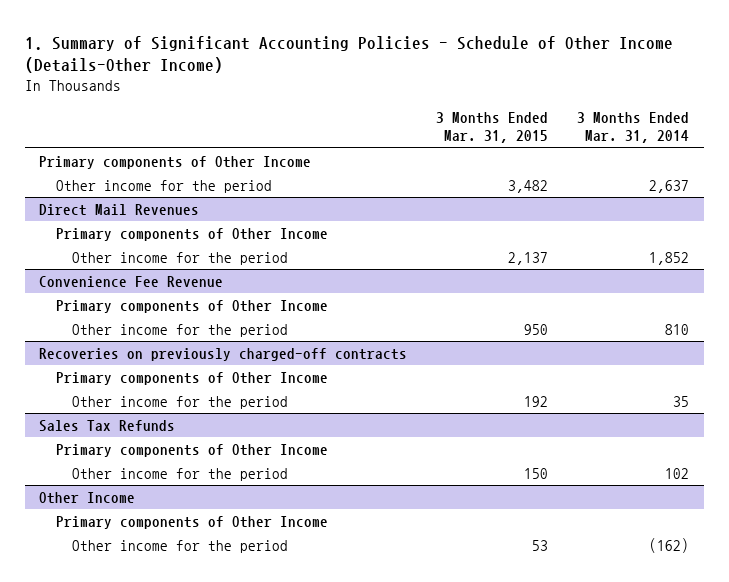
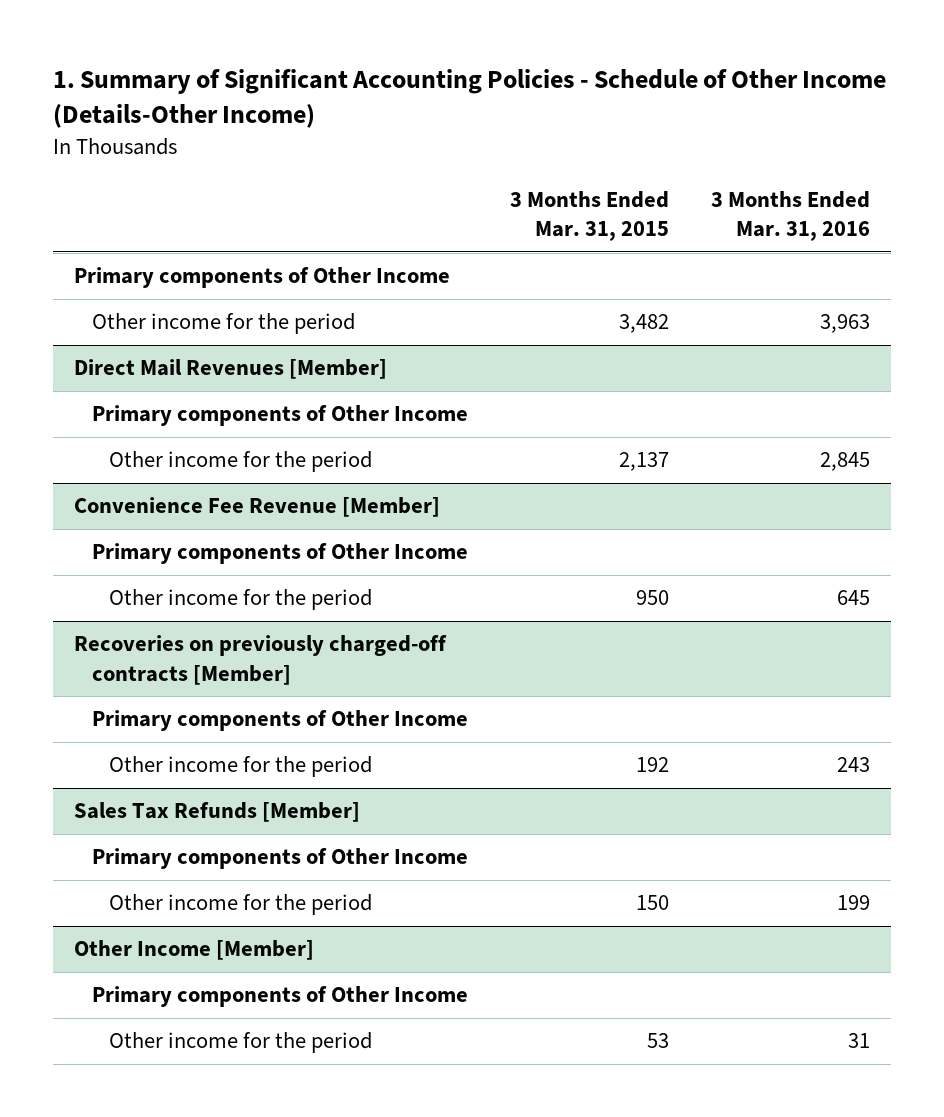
[577,111,690,144] 3 Months Ended Mar. 31, 2014 -> none
none -> [710,191,870,242] 3 Months Ended Mar. 31, 2016
[39,203,200,216] Direct Mail Revenues -> [74,359,388,380] Direct Mail Revenues [Member]
[39,275,224,287] Convenience Fee Revenue -> [74,497,441,518] Convenience Fee Revenue [Member]
[39,347,408,361] Recoveries on previously charged-off contracts -> [74,635,448,685] Recoveries on previously charged-off contracts [Member]
[39,419,176,432] Sales Tax Refunds -> [74,802,361,823] Sales Tax Refunds [Member]
[39,491,136,504] Other Income -> [74,940,315,961] Other Income [Member]

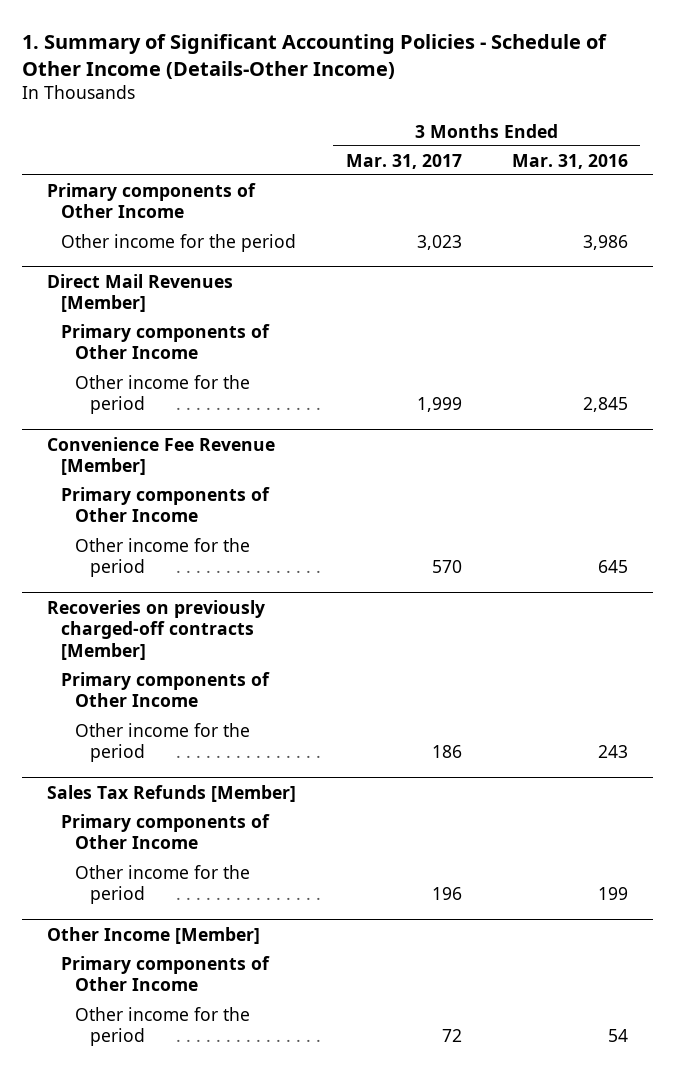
[509,191,669,242] 3 Months Ended Mar. 31, 2015 -> none
none -> [345,153,462,169] Mar. 31, 2017
[819,314,870,334] 3,963 -> [582,234,628,250] 3,986
[847,1033,870,1049] 31 -> [607,1029,628,1043] 54

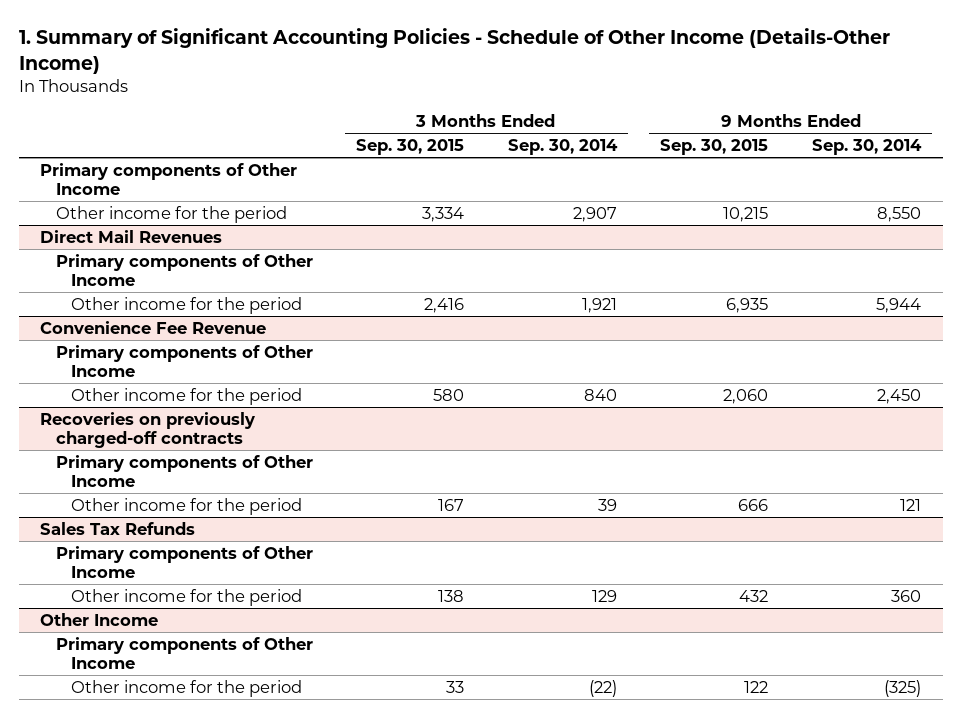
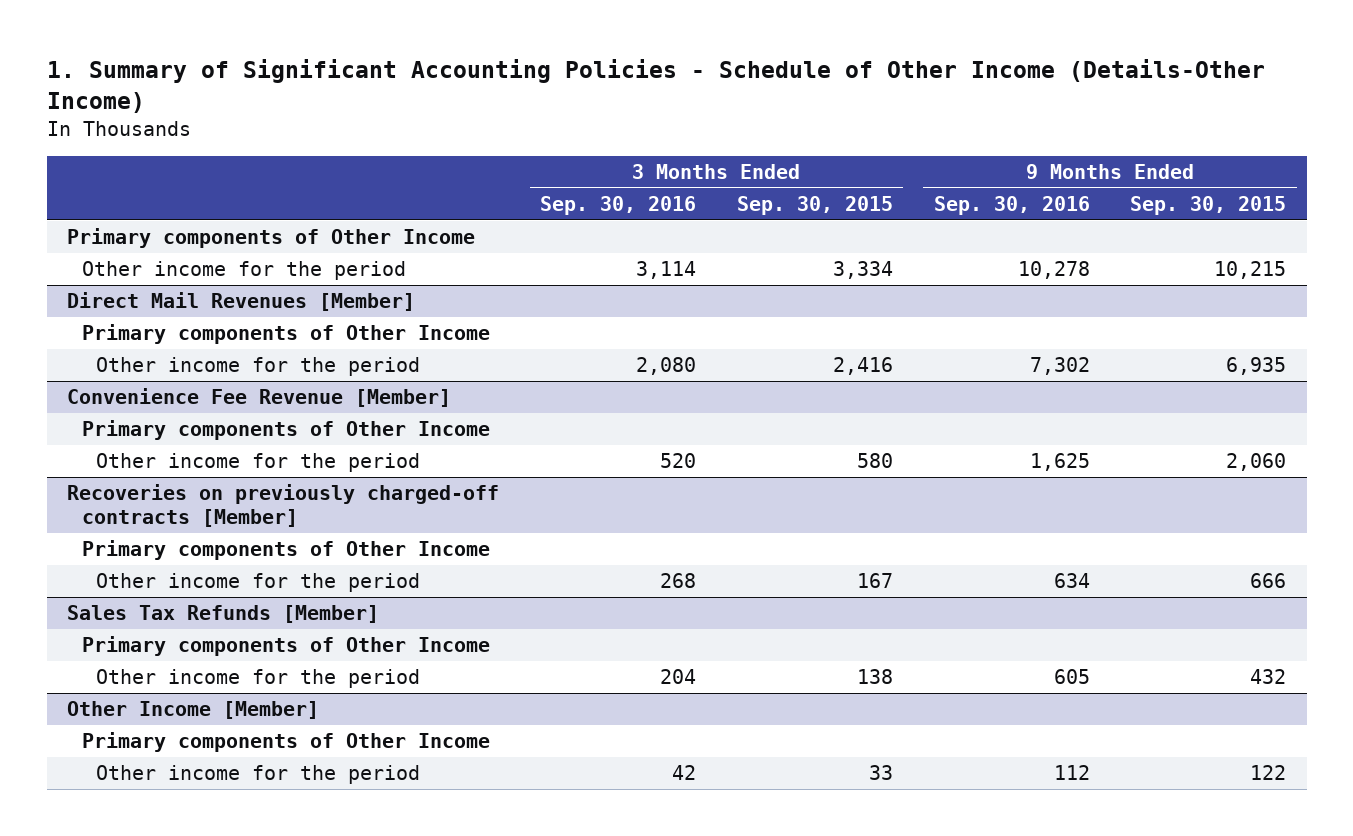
[507,138,618,155] Sep. 30, 2014 -> none
[812,138,923,155] Sep. 30, 2014 -> none
none -> [539,195,696,215] Sep. 30, 2016
none -> [933,195,1090,215] Sep. 30, 2016
[40,229,223,243] Direct Mail Revenues -> [67,292,416,312] Direct Mail Revenues [Member]
[40,320,267,334] Convenience Fee Revenue -> [67,388,452,408] Convenience Fee Revenue [Member]
[40,411,256,449] Recoveries on previously charged-off contracts -> [67,484,500,528] Recoveries on previously charged-off contracts [Member]
[40,521,196,535] Sales Tax Refunds -> [67,605,380,624] Sales Tax Refunds [Member]
[40,612,159,626] Other Income -> [67,701,320,720] Other Income [Member]

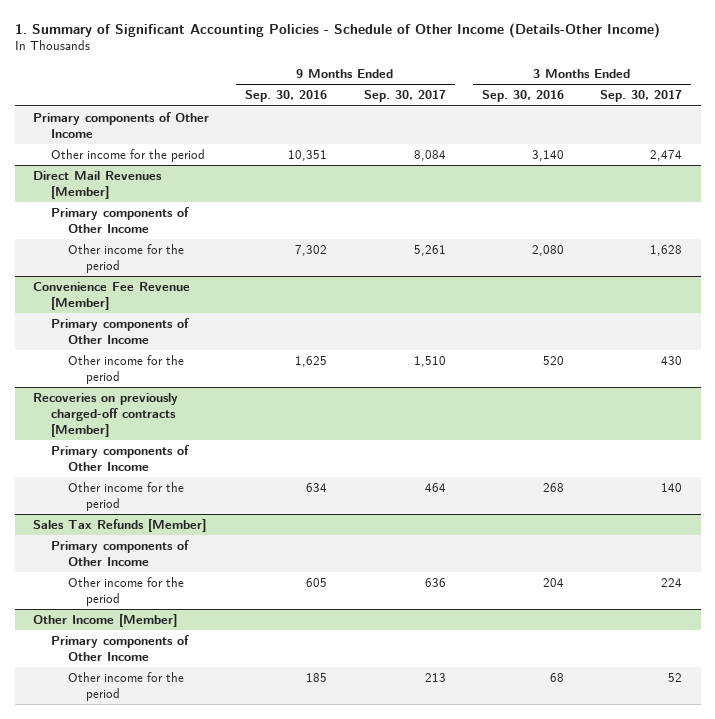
[736,195,893,215] Sep. 30, 2015 -> none
[1130,195,1287,215] Sep. 30, 2015 -> none
none -> [363,90,446,103] Sep. 30, 2017
none -> [600,90,683,103] Sep. 30, 2017
[635,261,696,280] 3,114 -> [531,150,564,162] 3,140
[1017,261,1090,280] 10,278 -> [288,150,328,162] 10,351
[671,765,696,781] 42 -> [549,673,564,683] 68
[1053,765,1090,781] 112 -> [306,673,328,683] 185

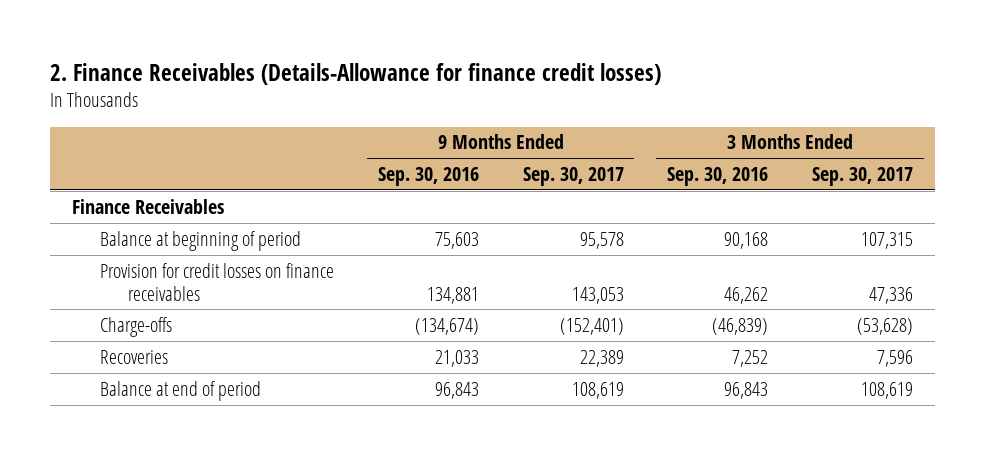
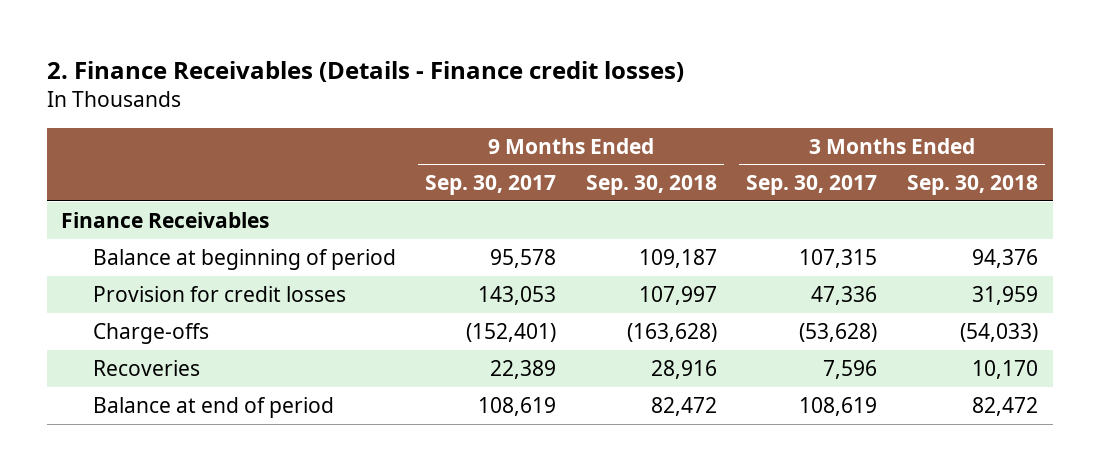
[50,62,662,85] 2. Finance Receivables (Details-Allowance for finance credit losses) -> [46,60,684,82] 2. Finance Receivables (Details - Finance credit losses)
[377,167,479,187] Sep. 30, 2016 -> none
[667,167,769,187] Sep. 30, 2016 -> none
none -> [585,175,717,196] Sep. 30, 2018
none -> [906,175,1038,196] Sep. 30, 2018
[100,262,335,301] Provision for credit losses on finance receivables -> [92,285,346,302] Provision for credit losses

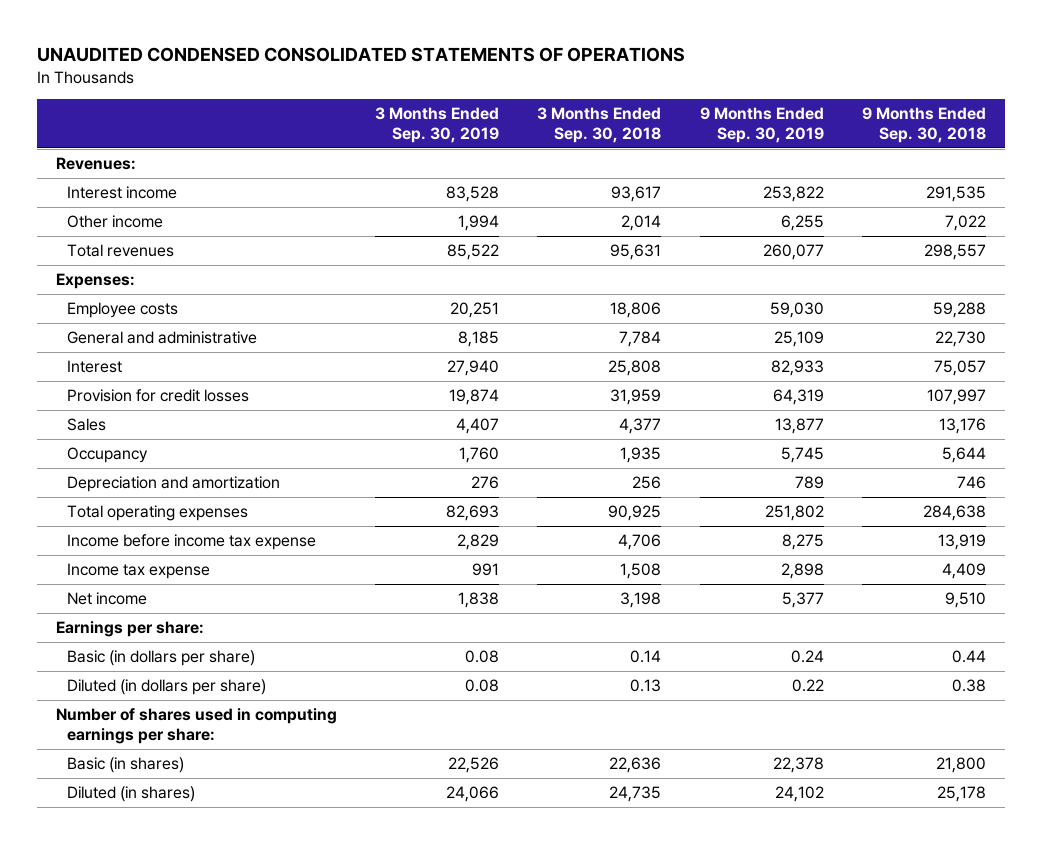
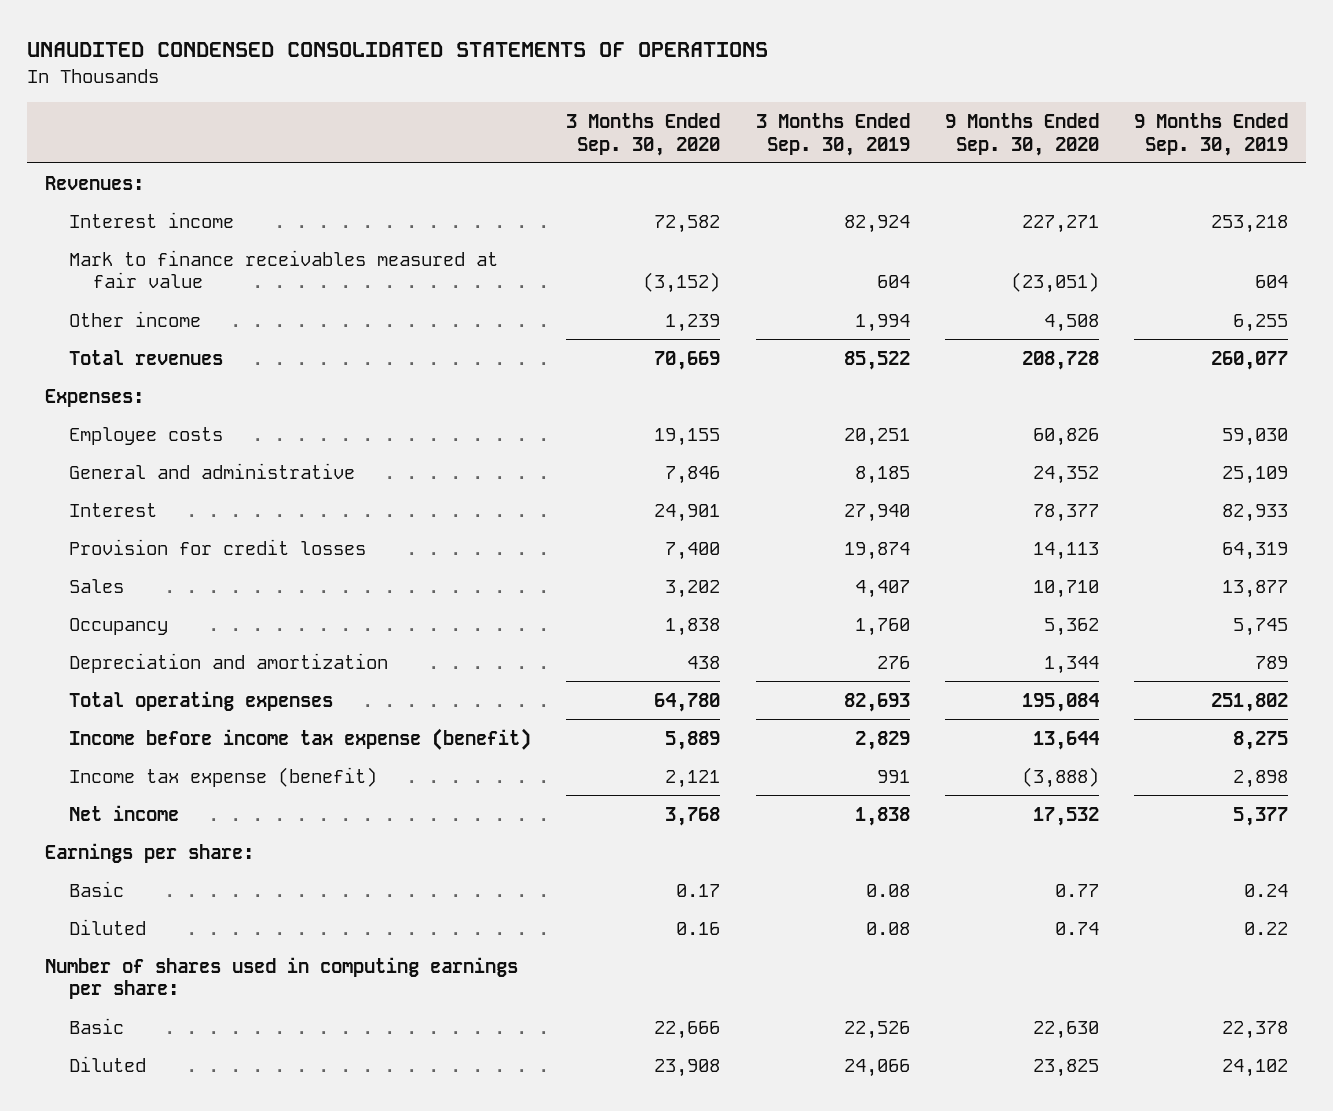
[537,106,662,143] 3 Months Ended Sep. 30, 2018 -> none
[862,106,987,143] 9 Months Ended Sep. 30, 2018 -> none
none -> [566,113,721,156] 3 Months Ended Sep. 30, 2020
none -> [945,113,1100,156] 9 Months Ended Sep. 30, 2020
[446,186,500,203] 83,528 -> [843,214,910,233] 82,924
[762,186,824,203] 253,822 -> [1211,214,1289,233] 253,218
none -> [69,249,499,289] Mark to finance receivables measured at fair value
[67,534,317,551] Income before income tax expense -> [69,727,532,750] Income before income tax expense (benefit)
[67,563,211,580] Income tax expense -> [69,766,378,787] Income tax expense (benefit)
[67,650,256,667] Basic (in dollars per share) -> [69,880,125,897] Basic
[67,679,267,696] Diluted (in dollars per share) -> [69,918,147,935] Diluted
[67,757,185,774] Basic (in shares) -> [69,1017,125,1034] Basic
[67,786,196,803] Diluted (in shares) -> [69,1055,147,1072] Diluted

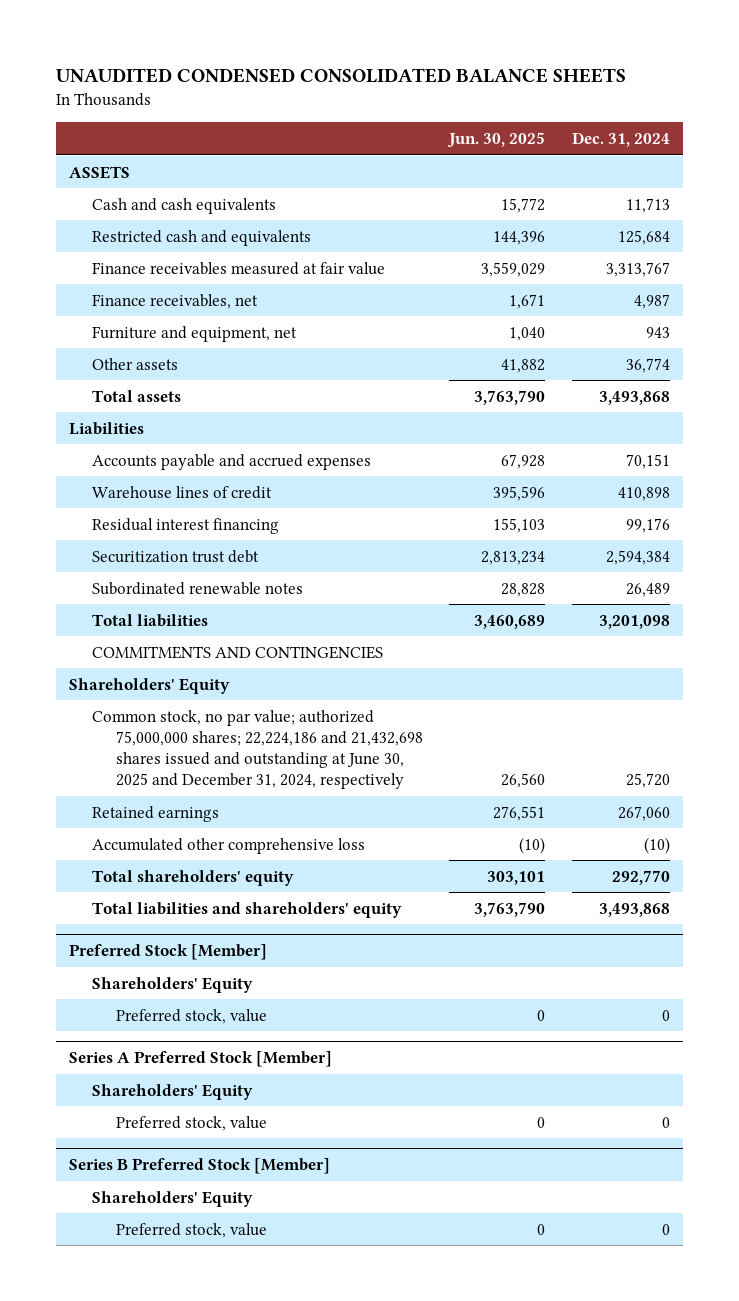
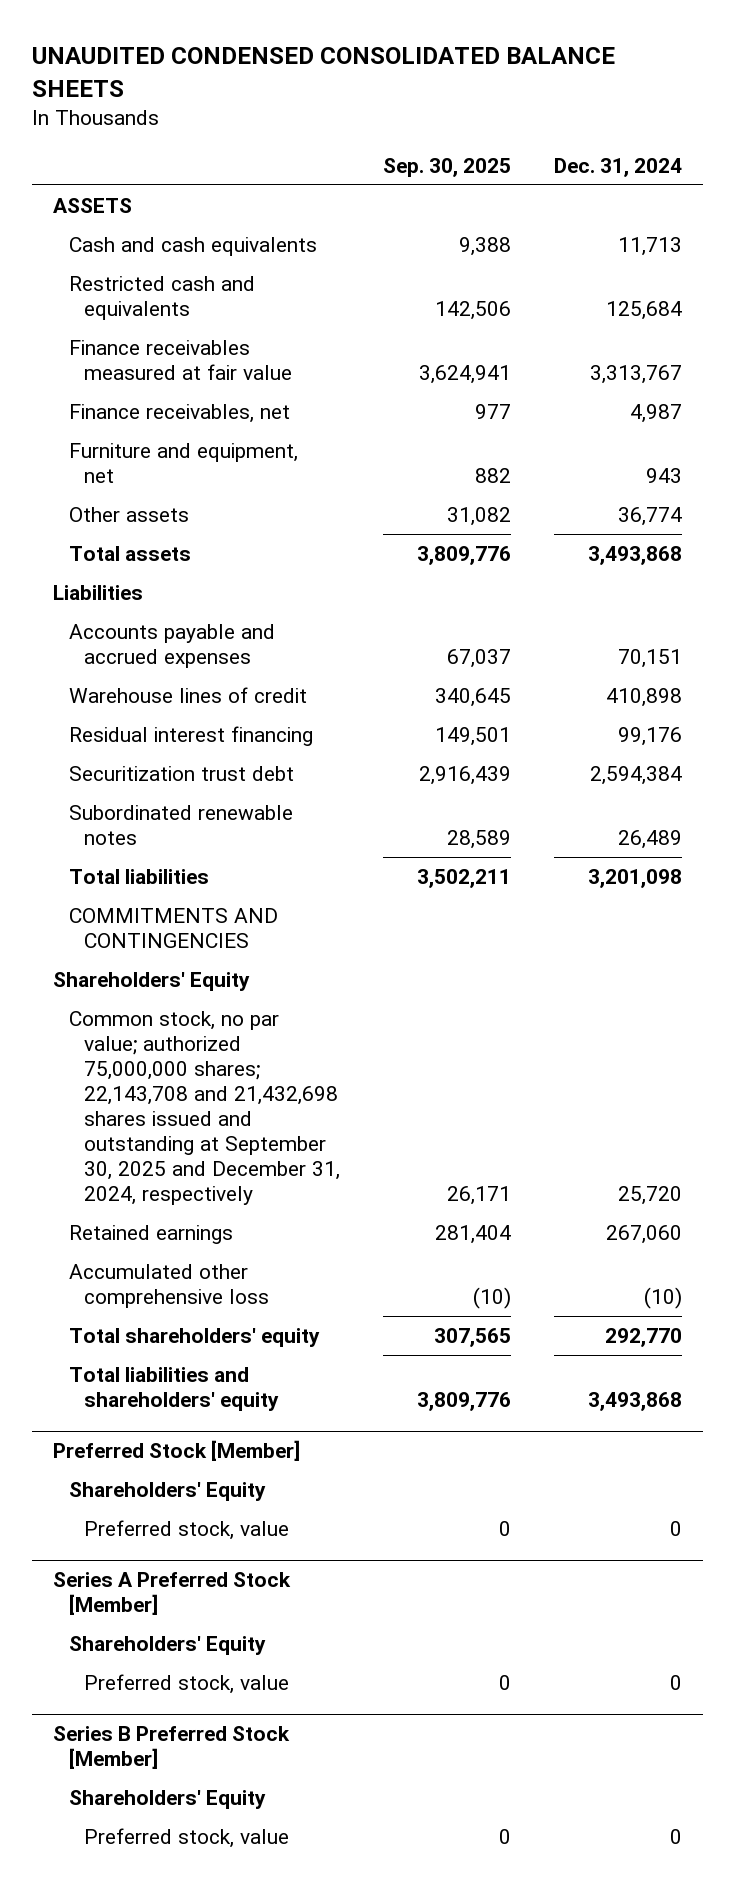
[447,132,546,149] Jun. 30, 2025 -> none
none -> [382,157,511,177] Sep. 30, 2025
[92,709,423,789] Common stock, no par value; authorized 75,000,000 shares; 22,224,186 and 21,432,698 shares issued and outstanding at June 30, 2025 and December 31, 2024, respectively -> [68,1010,341,1205] Common stock, no par value; authorized 75,000,000 shares; 22,143,708 and 21,432,698 shares issued and outstanding at September 30, 2025 and December 31, 2024, respectively

